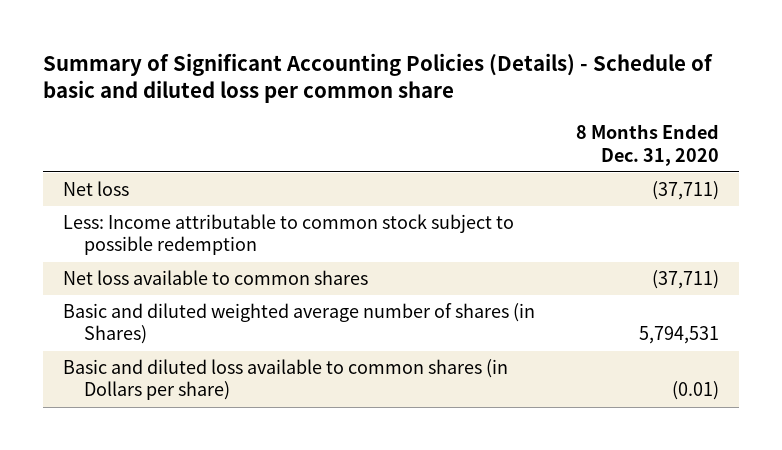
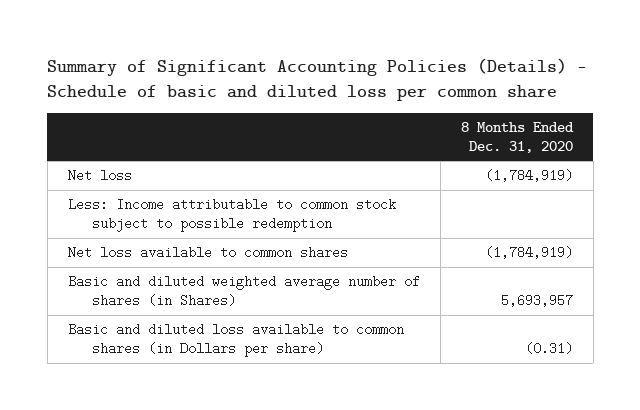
[651,181,719,201] (37,711) -> [484,169,573,183] (1,784,919)
[651,270,719,290] (37,711) -> [484,246,573,260] (1,784,919)
[638,326,719,345] 5,794,531 -> [500,294,573,308] 5,693,957
[671,381,719,401] (0.01) -> [524,342,573,356] (0.31)

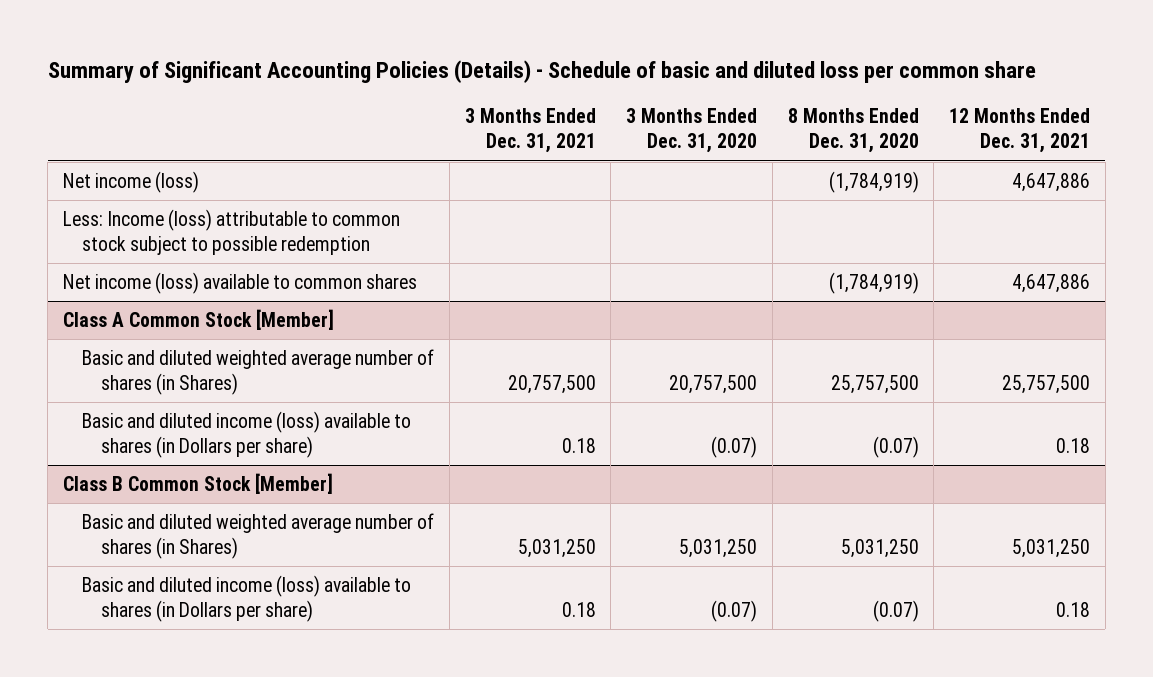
none -> [464,108,596,154] 3 Months Ended Dec. 31, 2021
none -> [626,108,758,154] 3 Months Ended Dec. 31, 2020
none -> [949,108,1091,154] 12 Months Ended Dec. 31, 2021
[67,169,132,183] Net loss -> [62,171,199,194] Net income (loss)
[67,198,396,233] Less: Income attributable to common stock subject to possible redemption -> [62,209,400,256] Less: Income (loss) attributable to common stock subject to possible redemption
[67,246,348,260] Net loss available to common shares -> [62,272,417,295] Net income (loss) available to common shares
none -> [62,309,334,331] Class A Common Stock [Member]
[500,294,573,308] 5,693,957 -> [830,375,919,395] 25,757,500
[67,323,404,358] Basic and diluted loss available to common shares (in Dollars per share) -> [82,411,412,459] Basic and diluted income (loss) available to shares (in Dollars per share)
[524,342,573,356] (0.31) -> [872,436,919,459] (0.07)
none -> [62,473,333,495] Class B Common Stock [Member]
none -> [82,513,435,560] Basic and diluted weighted average number of shares (in Shares)
none -> [82,575,412,623] Basic and diluted income (loss) available to shares (in Dollars per share)

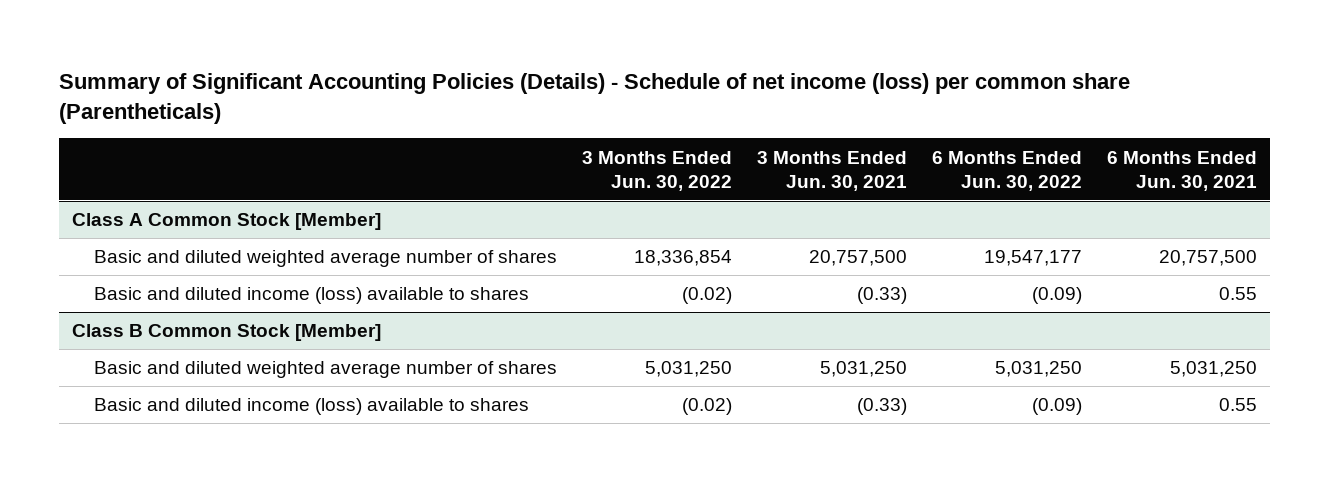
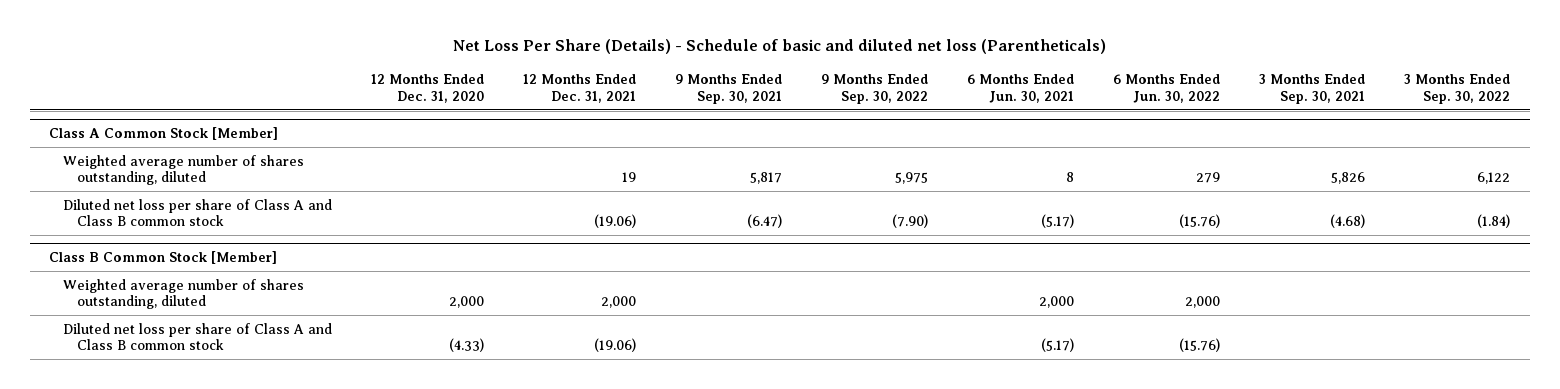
[59,73,1131,125] Summary of Significant Accounting Policies (Details) - Schedule of net income (loss) per common share (Parentheticals) -> [452,39,1106,55] Net Loss Per Share (Details) - Schedule of basic and diluted net loss (Parentheticals)
[582,150,733,191] 3 Months Ended Jun. 30, 2022 -> none
[757,150,908,191] 3 Months Ended Jun. 30, 2021 -> none
none -> [371,73,485,103] 12 Months Ended Dec. 31, 2020
none -> [523,73,637,103] 12 Months Ended Dec. 31, 2021
none -> [675,73,783,104] 9 Months Ended Sep. 30, 2021
none -> [821,73,929,104] 9 Months Ended Sep. 30, 2022
none -> [1259,73,1366,104] 3 Months Ended Sep. 30, 2021
none -> [1404,73,1511,104] 3 Months Ended Sep. 30, 2022
[94,287,530,305] Basic and diluted income (loss) available to shares -> none
[94,250,558,268] Basic and diluted weighted average number of shares -> [63,154,305,186] Weighted average number of shares outstanding, diluted
[984,250,1083,267] 19,547,177 -> [1196,172,1221,184] 279
[1159,250,1258,267] 20,757,500 -> [1066,172,1075,183] 8
none -> [63,198,333,227] Diluted net loss per share of Class A and Class B common stock
[94,398,530,416] Basic and diluted income (loss) available to shares -> none
[94,361,558,379] Basic and diluted weighted average number of shares -> [63,278,305,310] Weighted average number of shares outstanding, diluted
[995,361,1083,378] 5,031,250 -> [1185,296,1221,309] 2,000
[1170,361,1258,378] 5,031,250 -> [1039,296,1075,309] 2,000
none -> [63,322,333,351] Diluted net loss per share of Class A and Class B common stock

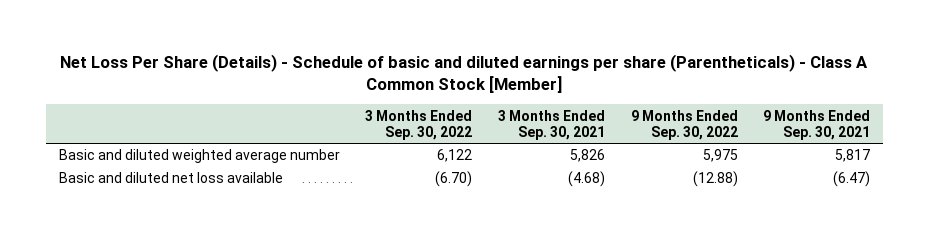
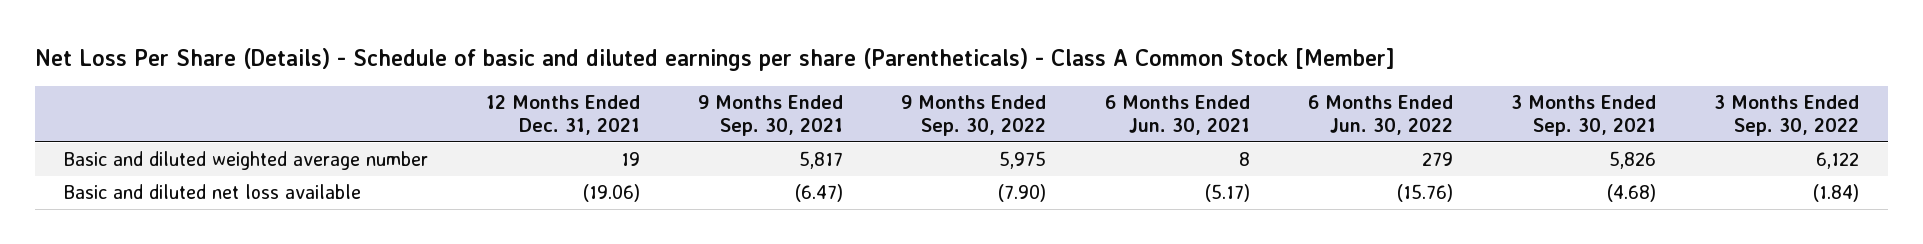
none -> [486,95,641,136] 12 Months Ended Dec. 31, 2021
none -> [1104,95,1250,136] 6 Months Ended Jun. 30, 2021
none -> [1307,95,1453,136] 6 Months Ended Jun. 30, 2022
[435,171,473,188] (6.70) -> [1812,184,1859,203] (1.84)
[692,171,738,188] (12.88) -> [998,184,1047,203] (7.90)

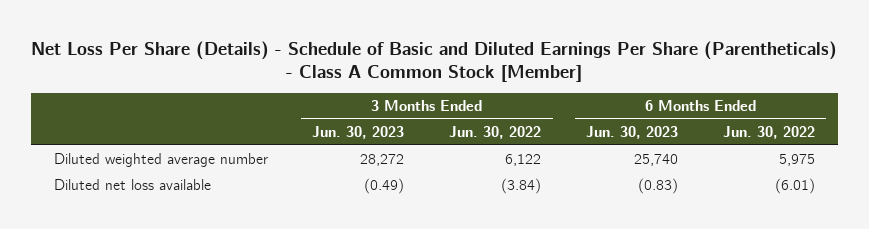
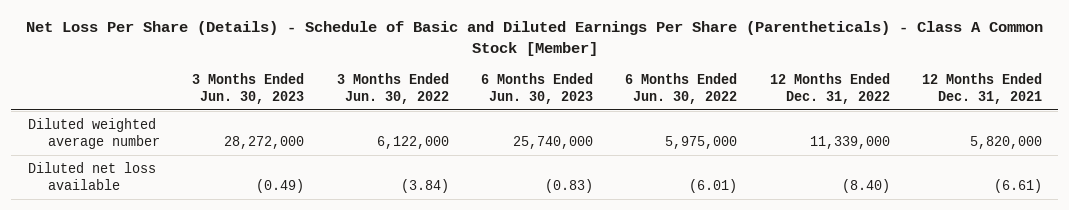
none -> [769,72,890,105] 12 Months Ended Dec. 31, 2022
none -> [921,72,1042,105] 12 Months Ended Dec. 31, 2021
[360,154,405,167] 28,272 -> [224,135,305,149] 28,272,000
[505,154,542,167] 6,122 -> [376,135,449,149] 6,122,000
[634,154,679,167] 25,740 -> [513,135,594,149] 25,740,000
[779,154,816,167] 5,975 -> [665,135,738,149] 5,975,000

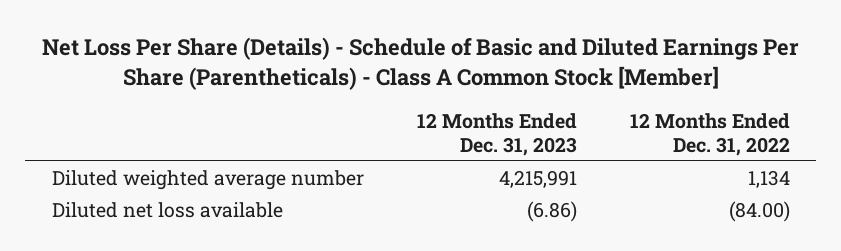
[192,72,305,105] 3 Months Ended Jun. 30, 2023 -> none
[336,72,449,105] 3 Months Ended Jun. 30, 2022 -> none
[481,72,594,105] 6 Months Ended Jun. 30, 2023 -> none
[625,72,738,105] 6 Months Ended Jun. 30, 2022 -> none
[921,72,1042,105] 12 Months Ended Dec. 31, 2021 -> none
none -> [416,112,577,156] 12 Months Ended Dec. 31, 2023
[809,135,890,149] 11,339,000 -> [747,169,790,188] 1,134
[841,178,890,193] (8.40) -> [728,200,790,222] (84.00)

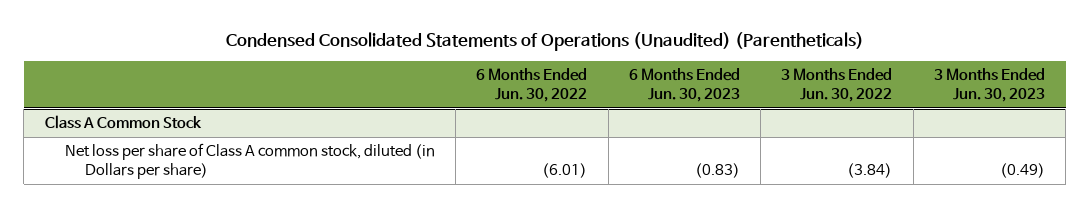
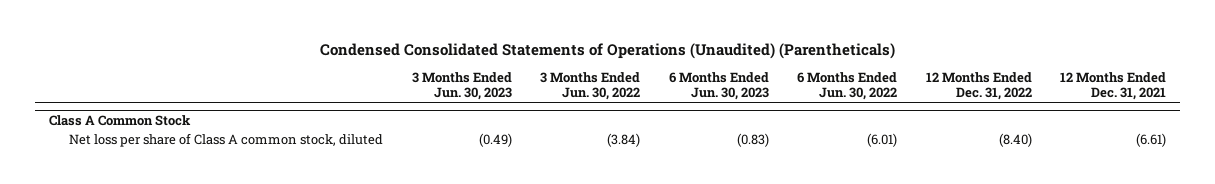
none -> [925,71,1032,101] 12 Months Ended Dec. 31, 2022
none -> [1060,71,1167,101] 12 Months Ended Dec. 31, 2021
[64,143,435,179] Net loss per share of Class A common stock, diluted (in Dollars per share) -> [69,133,384,148] Net loss per share of Class A common stock, diluted

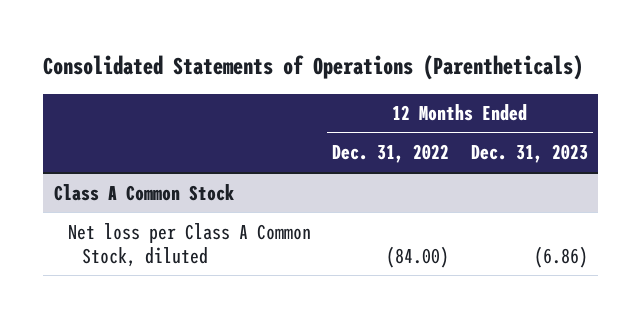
[319,42,895,59] Condensed Consolidated Statements of Operations (Unaudited) (Parentheticals) -> [42,54,583,80] Consolidated Statements of Operations (Parentheticals)
[411,71,512,101] 3 Months Ended Jun. 30, 2023 -> none
[540,71,641,101] 3 Months Ended Jun. 30, 2022 -> none
[668,71,769,101] 6 Months Ended Jun. 30, 2023 -> none
[797,71,898,101] 6 Months Ended Jun. 30, 2022 -> none
[1060,71,1167,101] 12 Months Ended Dec. 31, 2021 -> none
none -> [470,144,588,164] Dec. 31, 2023
[69,133,384,148] Net loss per share of Class A common stock, diluted -> [67,222,311,267] Net loss per Class A Common Stock, diluted
[998,133,1032,148] (8.40) -> [386,245,450,268] (84.00)

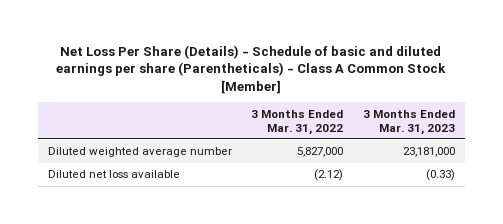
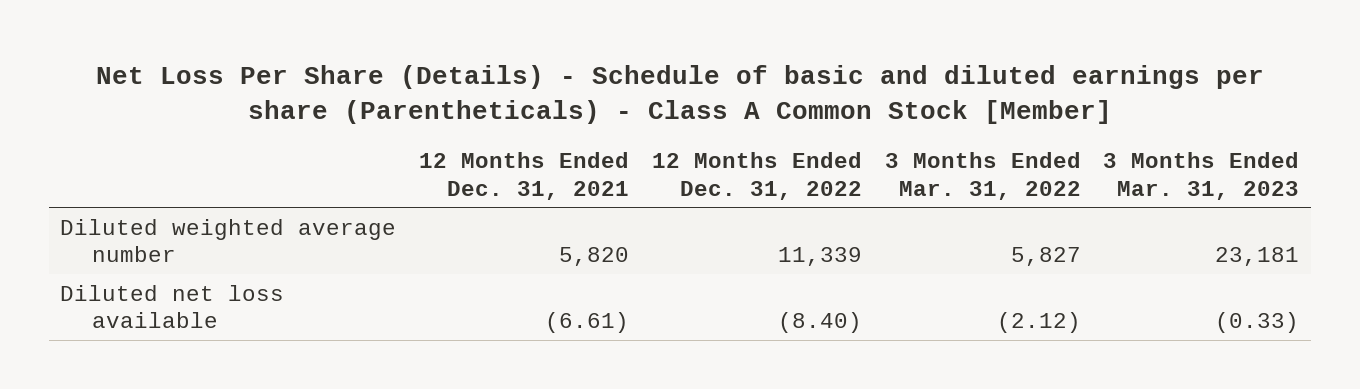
none -> [419,152,630,200] 12 Months Ended Dec. 31, 2021
none -> [651,152,862,200] 12 Months Ended Dec. 31, 2022
[297,147,344,158] 5,827,000 -> [1010,246,1081,266] 5,827
[402,147,455,158] 23,181,000 -> [1215,246,1300,266] 23,181

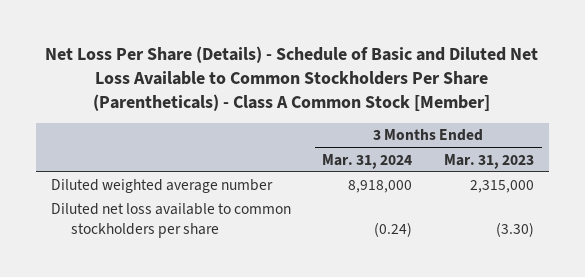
[95,65,1264,125] Net Loss Per Share (Details) - Schedule of basic and diluted earnings per share (Parentheticals) - Class A Common Stock [Member] -> [45,45,539,111] Net Loss Per Share (Details) - Schedule of Basic and Diluted Net Loss Available to Common Stockholders Per Share (Parentheticals) - Class A Common Stock [Member]
[419,152,630,200] 12 Months Ended Dec. 31, 2021 -> none
[651,152,862,200] 12 Months Ended Dec. 31, 2022 -> none
[884,152,1081,200] 3 Months Ended Mar. 31, 2022 -> none
none -> [322,153,413,169] Mar. 31, 2024
[1215,246,1300,266] 23,181 -> [469,180,534,194] 2,315,000
[60,284,285,328] Diluted net loss available -> [51,203,292,238] Diluted net loss available to common stockholders per share
[1215,311,1300,333] (0.33) -> [495,221,534,237] (3.30)

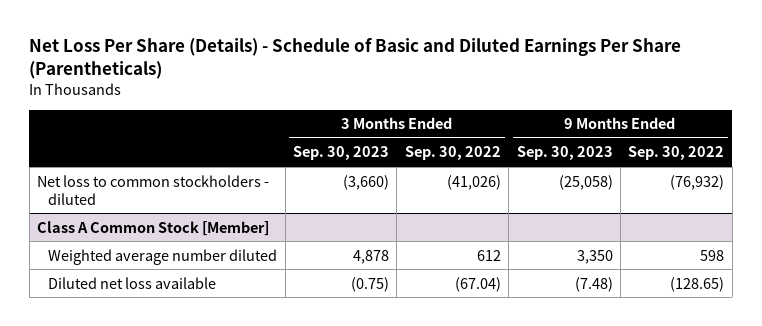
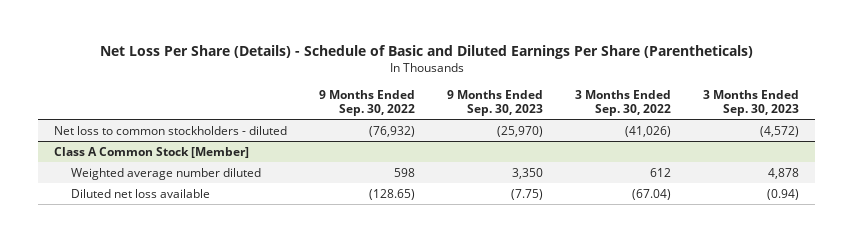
[342,174,389,190] (3,660) -> [760,125,800,137] (4,572)
[558,174,613,190] (25,058) -> [497,125,544,137] (25,970)
[350,276,389,292] (0.75) -> [767,188,800,200] (0.94)
[574,276,613,292] (7.48) -> [511,188,544,200] (7.75)

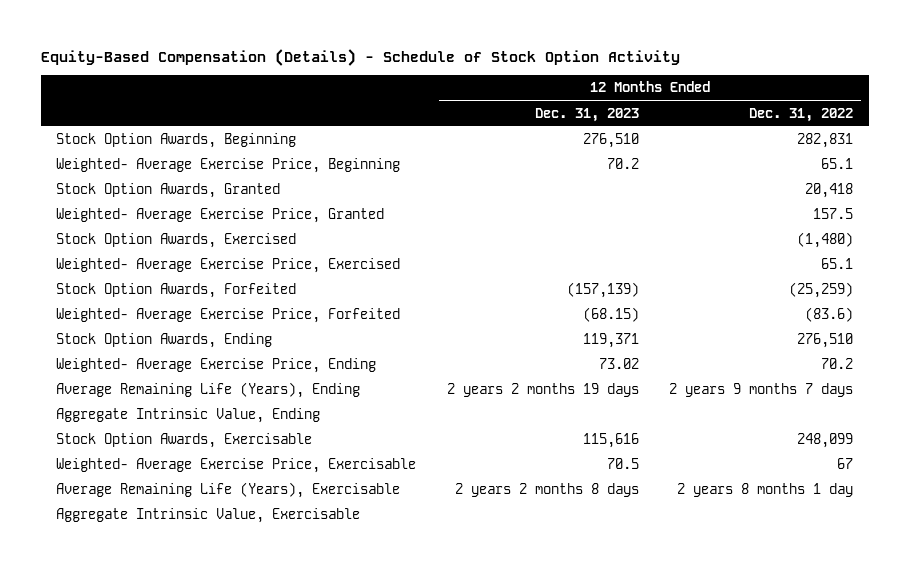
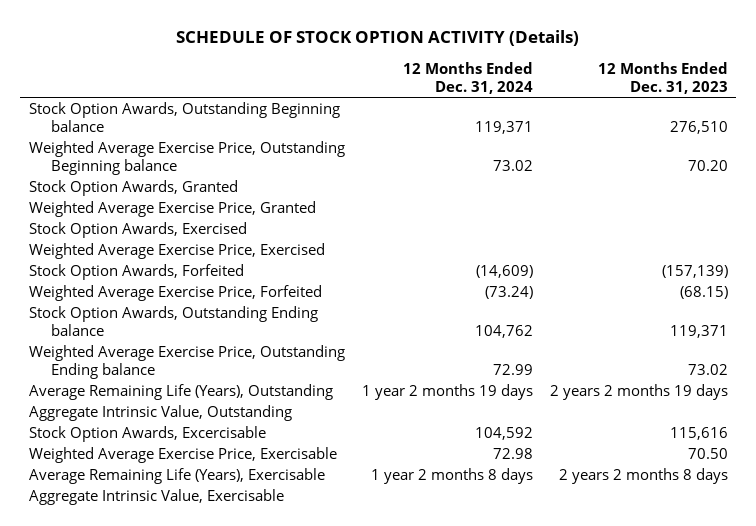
[41,48,681,66] Equity-Based Compensation (Details) - Schedule of Stock Option Activity -> [176,30,580,47] SCHEDULE OF STOCK OPTION ACTIVITY (Details)
[749,107,854,122] Dec. 31, 2022 -> none
none -> [402,61,533,94] 12 Months Ended Dec. 31, 2024
[56,133,297,149] Stock Option Awards, Beginning -> [28,101,340,132] Stock Option Awards, Outstanding Beginning balance
[56,158,401,174] Weighted- Average Exercise Price, Beginning -> [28,140,345,175] Weighted Average Exercise Price, Outstanding Beginning balance
[606,158,639,170] 70.2 -> [687,159,728,171] 70.20
[56,208,385,224] Weighted- Average Exercise Price, Granted -> [28,200,316,217] Weighted Average Exercise Price, Granted
[56,258,401,274] Weighted- Average Exercise Price, Exercised -> [28,242,325,259] Weighted Average Exercise Price, Exercised
[56,308,401,324] Weighted- Average Exercise Price, Forfeited -> [28,284,322,301] Weighted Average Exercise Price, Forfeited
[56,333,273,349] Stock Option Awards, Ending -> [28,305,318,336] Stock Option Awards, Outstanding Ending balance
[56,358,377,374] Weighted- Average Exercise Price, Ending -> [28,344,345,379] Weighted Average Exercise Price, Outstanding Ending balance
[56,382,361,399] Average Remaining Life (Years), Ending -> [28,383,333,400] Average Remaining Life (Years), Outstanding
[56,408,321,424] Aggregate Intrinsic Value, Ending -> [28,404,292,421] Aggregate Intrinsic Value, Outstanding
[56,433,313,449] Stock Option Awards, Exercisable -> [28,425,266,442] Stock Option Awards, Excercisable
[56,458,417,474] Weighted- Average Exercise Price, Exercisable -> [28,446,337,463] Weighted Average Exercise Price, Exercisable
[606,458,639,470] 70.5 -> [687,447,728,459] 70.50

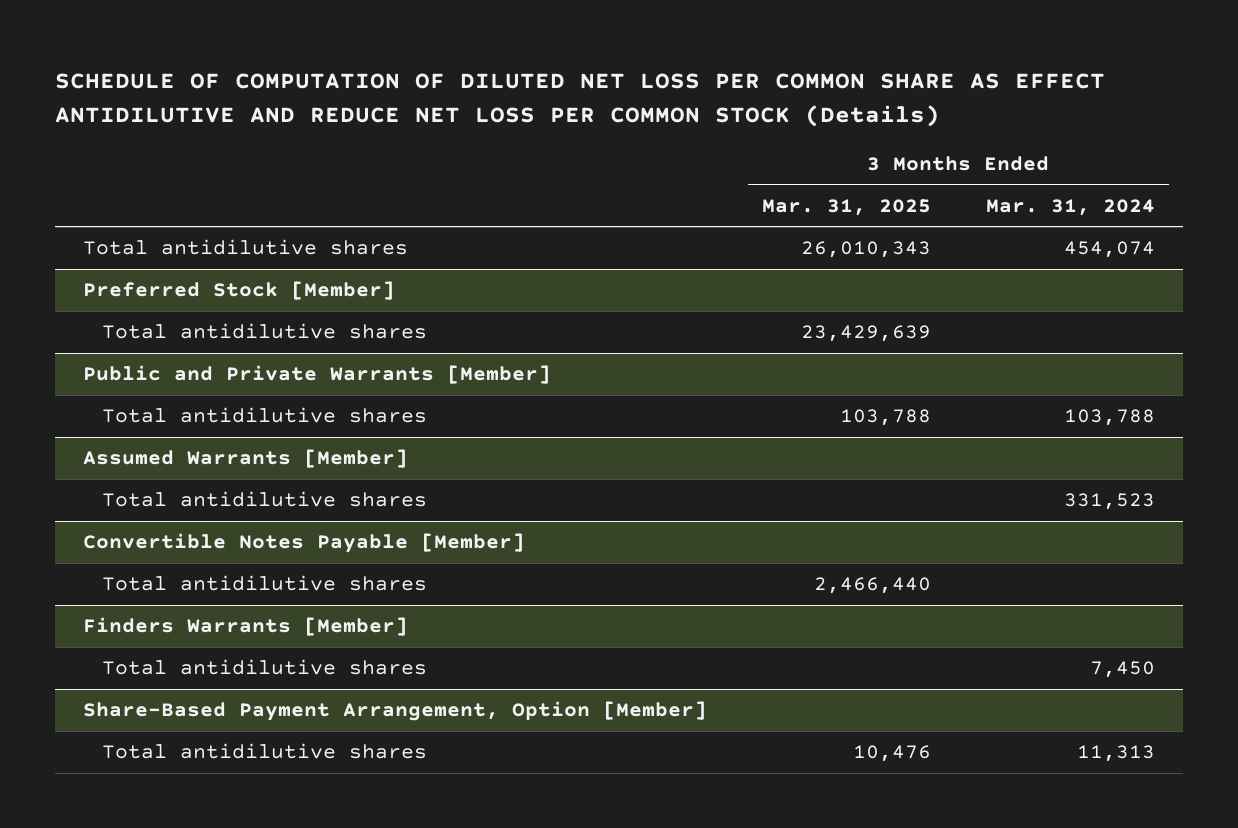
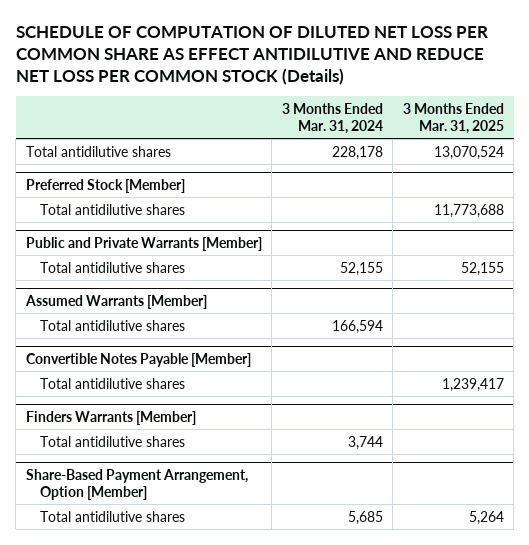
[800,241,931,259] 26,010,343 -> [433,145,504,160] 13,070,524
[1064,241,1156,259] 454,074 -> [331,145,383,160] 228,178
[800,325,931,343] 23,429,639 -> [433,203,504,218] 11,773,688
[839,409,931,427] 103,788 -> [460,261,504,276] 52,155
[1064,409,1156,427] 103,788 -> [339,261,383,276] 52,155
[1064,493,1156,511] 331,523 -> [331,319,383,334] 166,594
[813,577,931,595] 2,466,440 -> [441,377,504,392] 1,239,417
[1090,661,1156,679] 7,450 -> [347,435,383,450] 3,744
[852,745,931,763] 10,476 -> [468,510,504,525] 5,264
[1077,745,1156,763] 11,313 -> [347,510,383,525] 5,685

